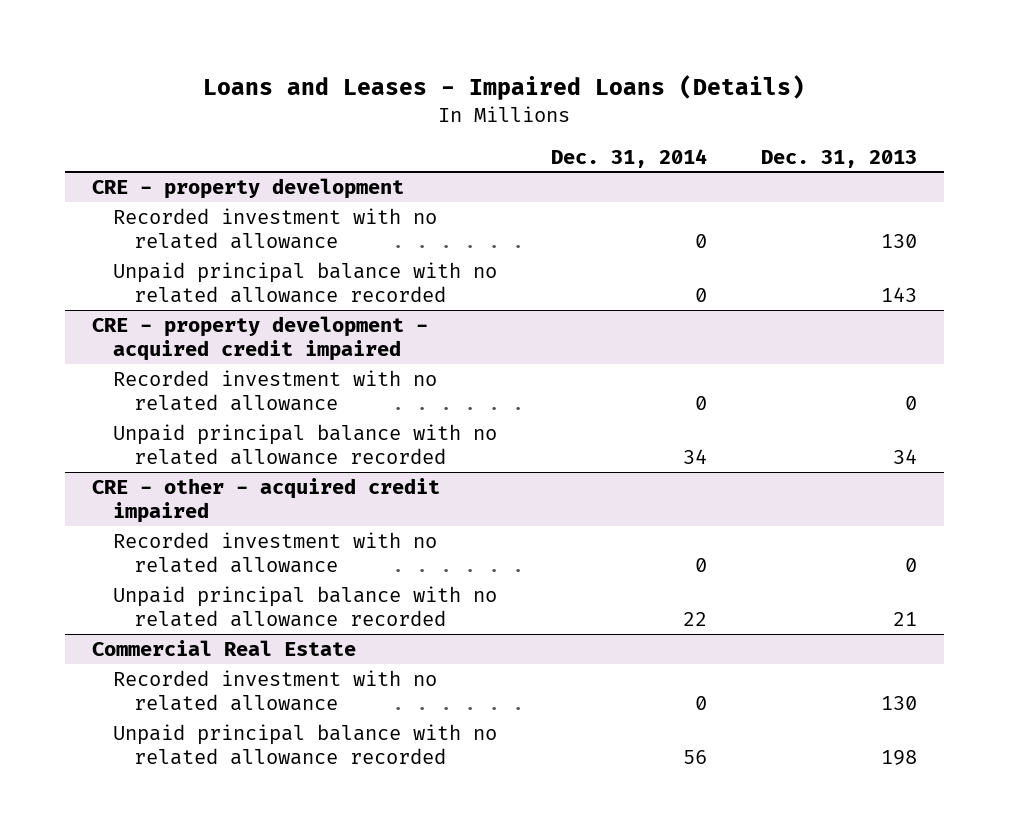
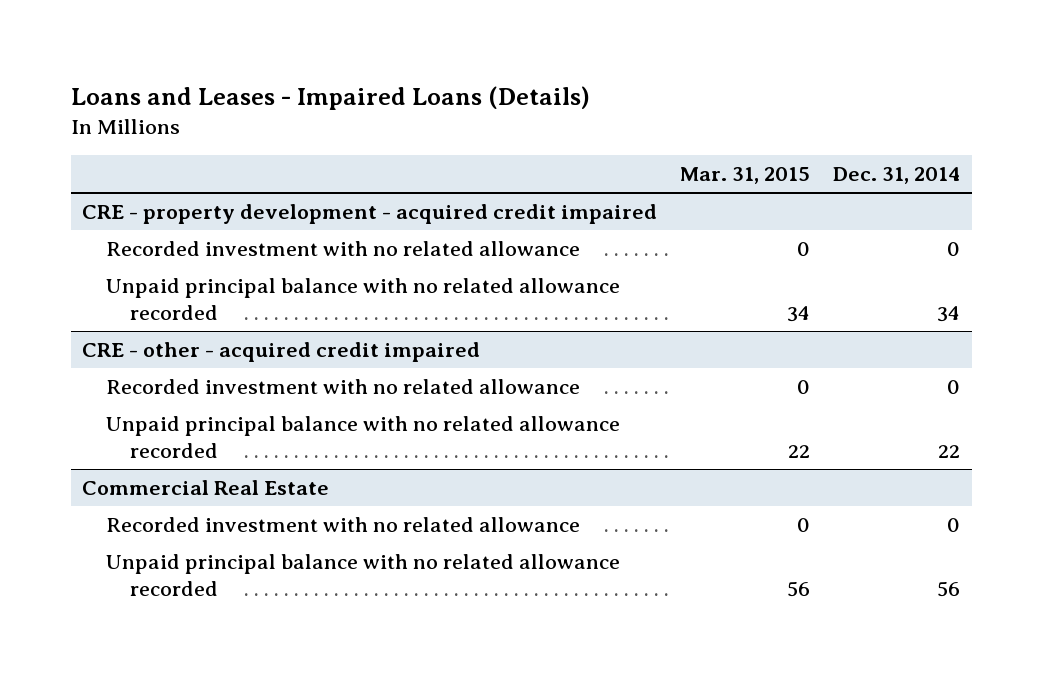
[761,149,918,168] Dec. 31, 2013 -> none
none -> [680,167,811,185] Mar. 31, 2015
[91,177,404,199] CRE - property development -> none
[112,207,437,250] Recorded investment with no related allowance -> none
[112,261,497,304] Unpaid principal balance with no related allowance recorded -> none

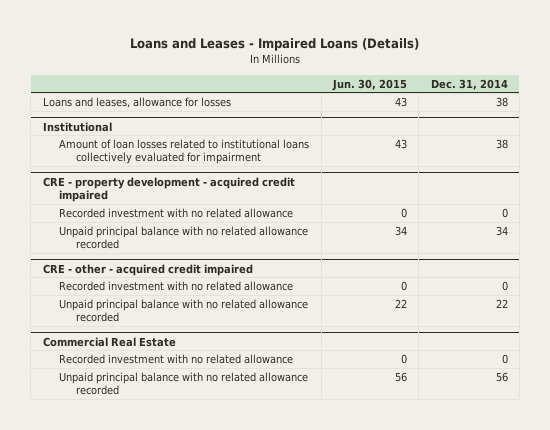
[680,167,811,185] Mar. 31, 2015 -> none
none -> [331,78,407,91] Jun. 30, 2015
none -> [42,96,231,108] Loans and leases, allowance for losses
none -> [42,121,112,132] Institutional
none -> [59,138,310,165] Amount of loan losses related to institutional loans collectively evaluated for impairment

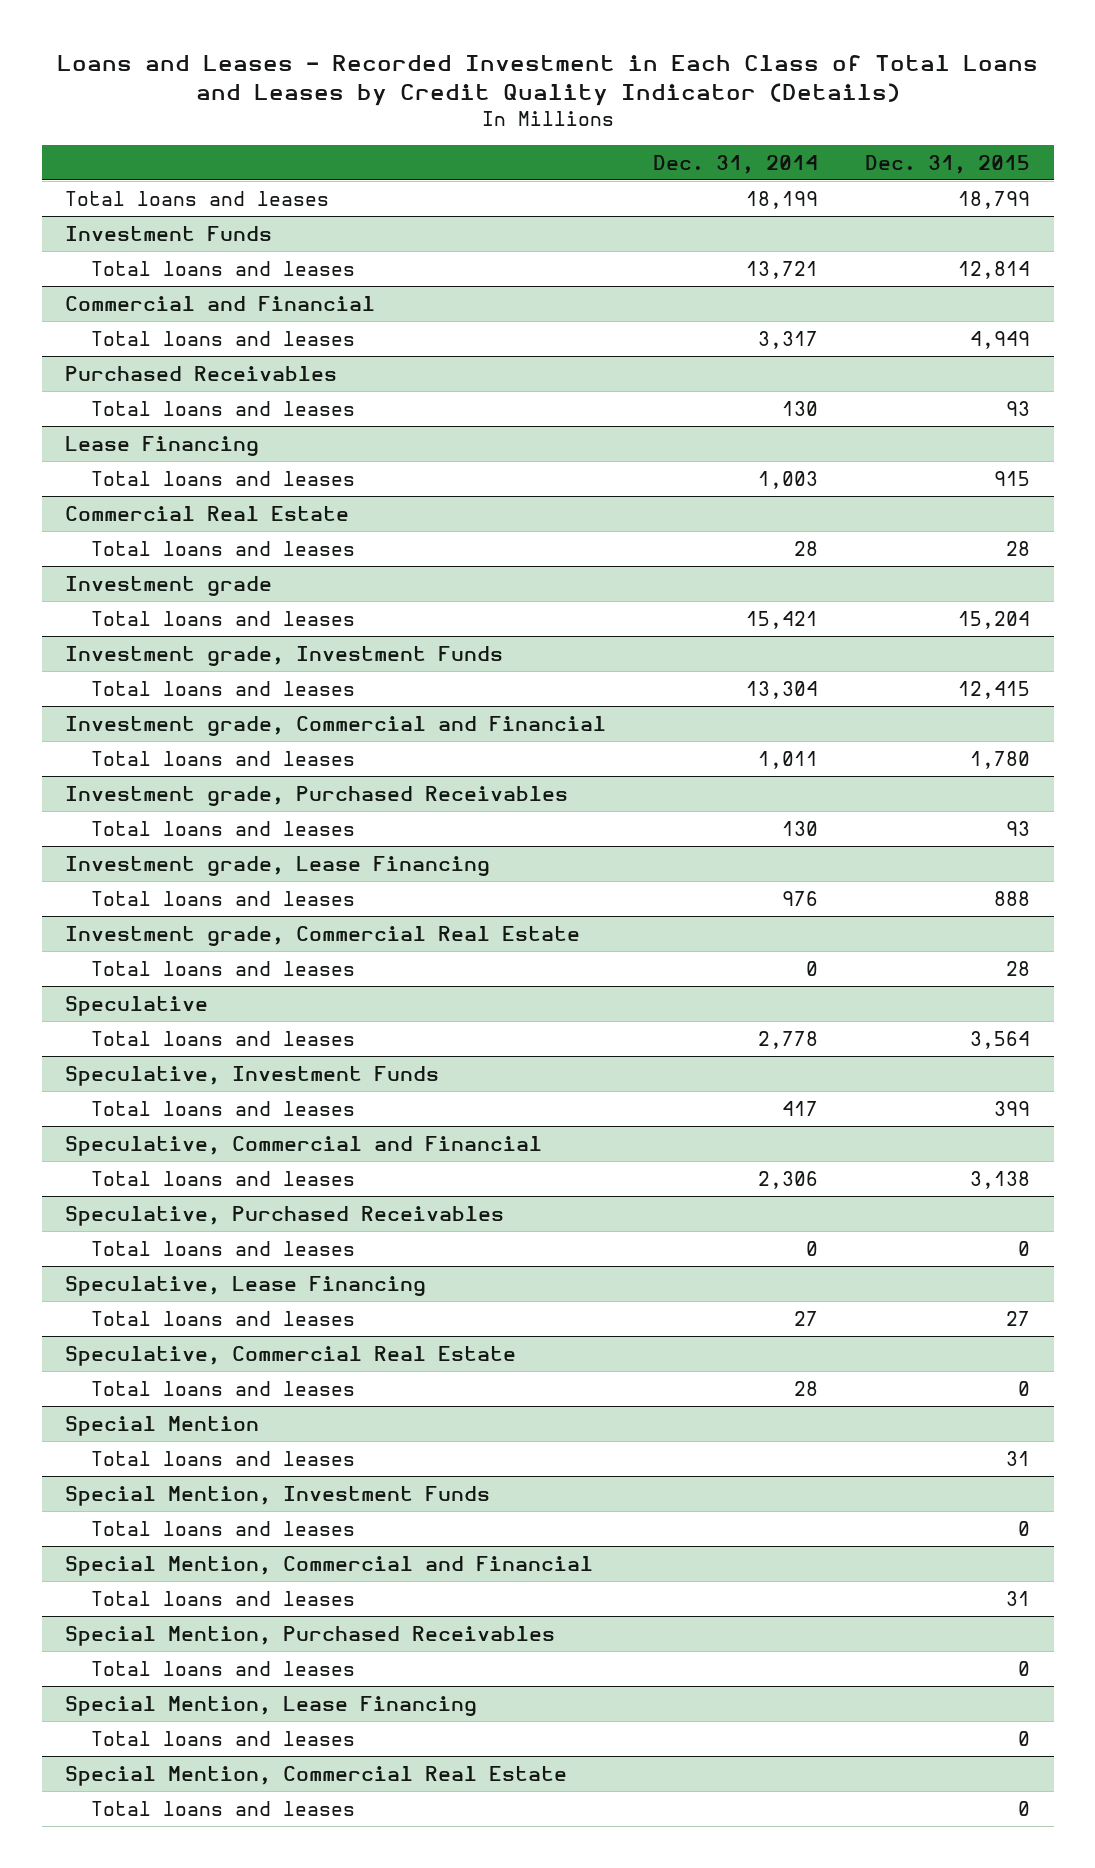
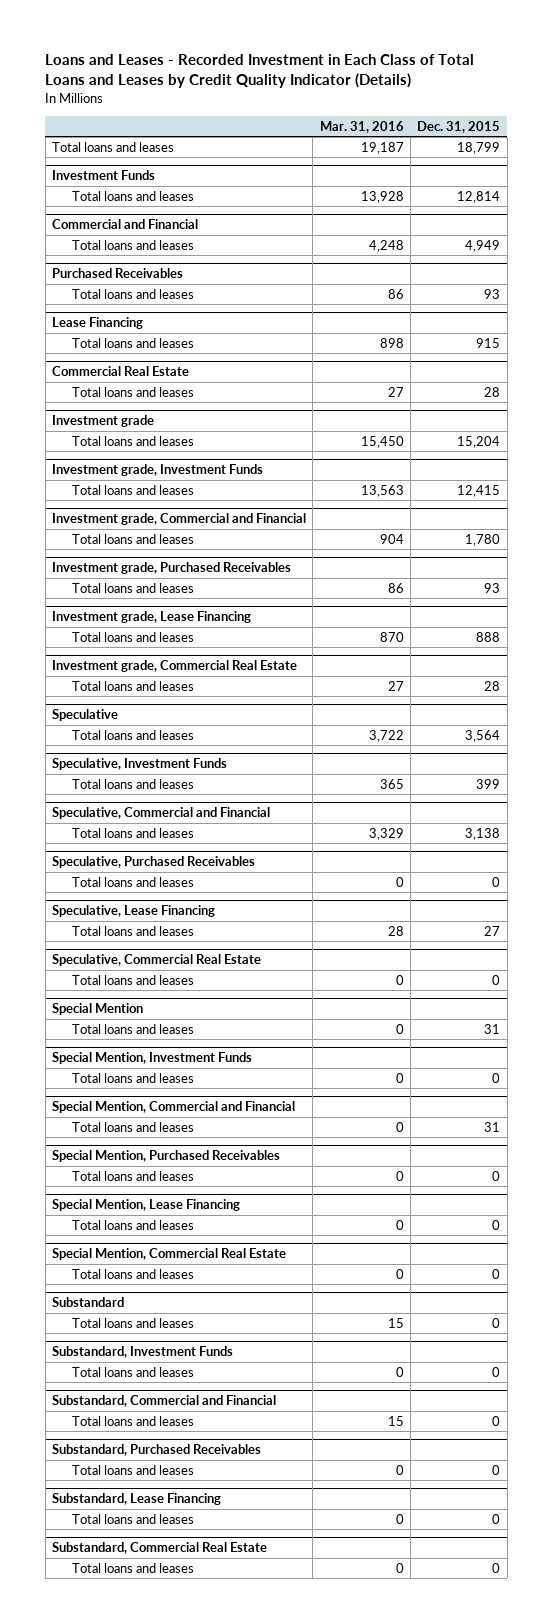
[653,154,819,174] Dec. 31, 2014 -> none
none -> [319,120,404,133] Mar. 31, 2016
none -> [51,1297,124,1308] Substandard
none -> [72,1317,195,1328] Total loans and leases
none -> [51,1346,233,1359] Substandard, Investment Funds
none -> [72,1366,195,1377] Total loans and leases
none -> [51,1395,276,1408] Substandard, Commercial and Financial
none -> [72,1415,195,1426] Total loans and leases
none -> [51,1444,261,1457] Substandard, Purchased Receivables
none -> [72,1464,195,1475] Total loans and leases
none -> [51,1493,221,1506] Substandard, Lease Financing
none -> [72,1513,195,1524] Total loans and leases
none -> [51,1542,267,1555] Substandard, Commercial Real Estate
none -> [72,1562,195,1573] Total loans and leases

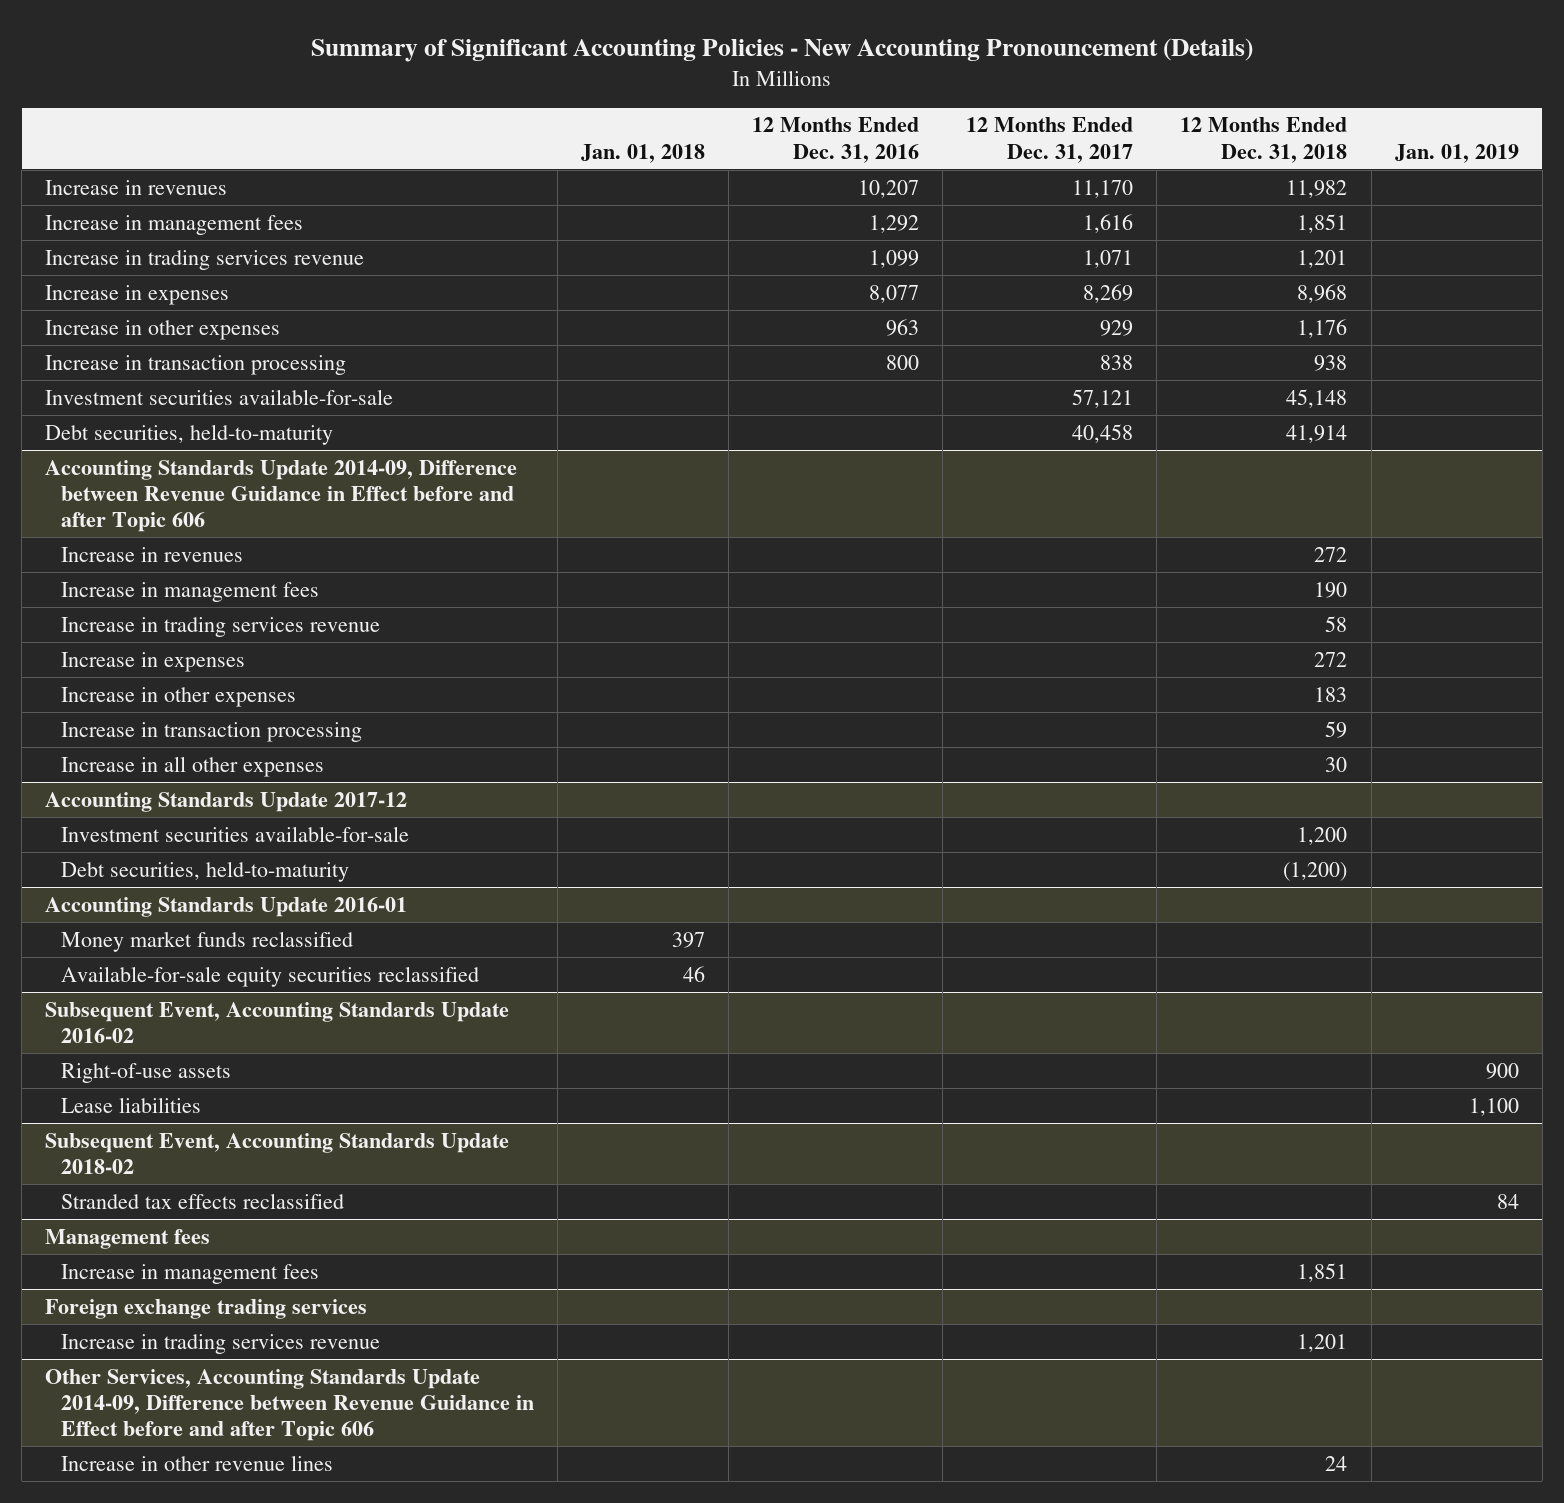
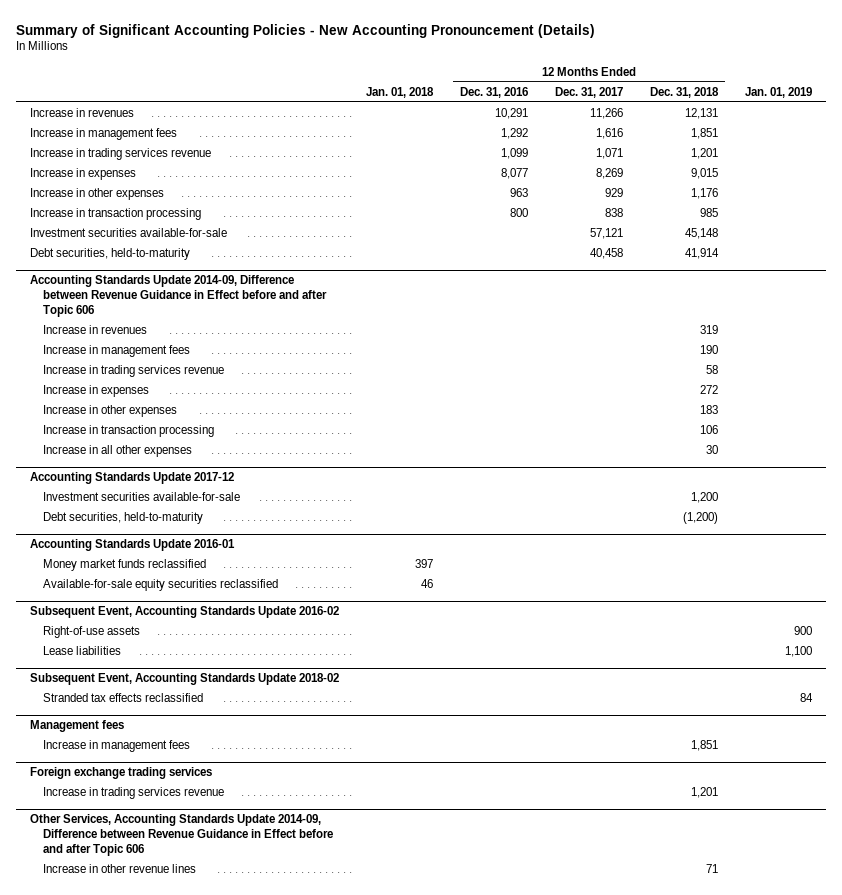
[858,179,920,198] 10,207 -> [495,107,529,119] 10,291
[1072,179,1134,198] 11,170 -> [590,107,624,119] 11,266
[1286,179,1348,198] 11,982 -> [685,107,719,119] 12,131
[1297,283,1348,303] 8,968 -> [691,167,719,179] 9,015
[1314,354,1348,371] 938 -> [700,207,719,217] 985
[1314,546,1348,562] 272 -> [700,324,719,334] 319
[1325,720,1348,738] 59 -> [700,424,719,434] 106
[1325,1455,1348,1471] 24 -> [706,863,719,873] 71

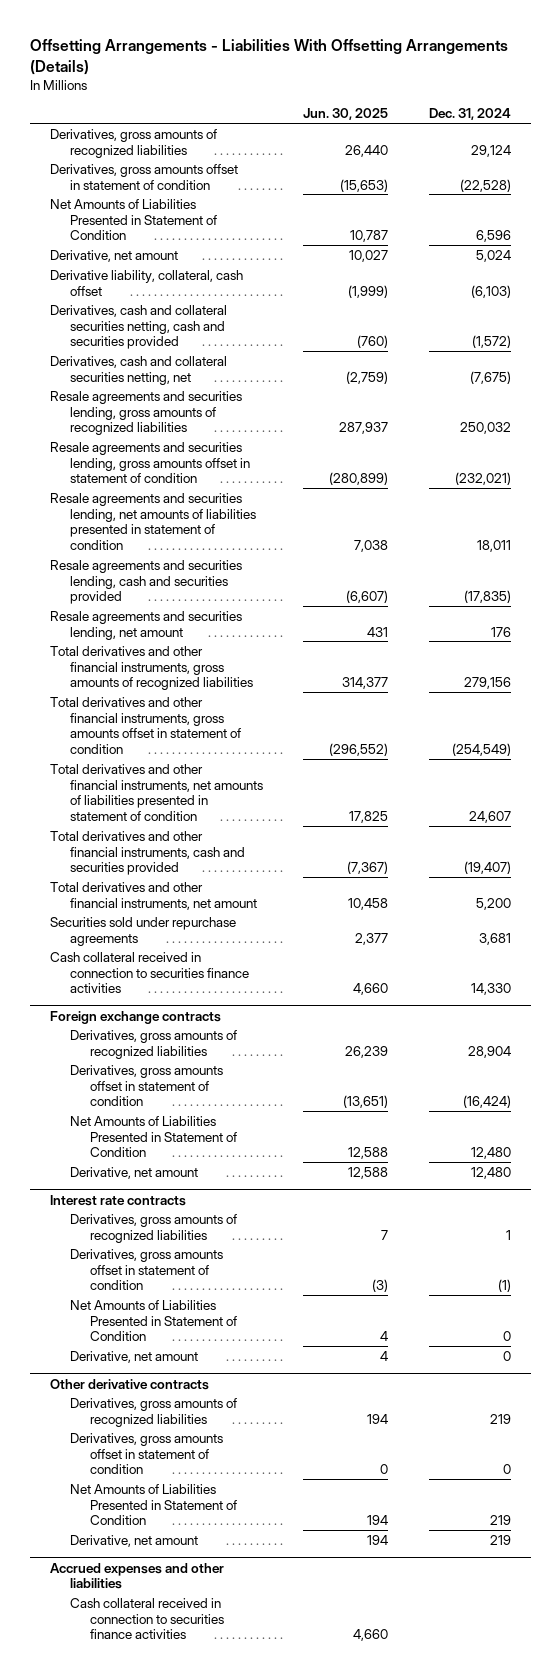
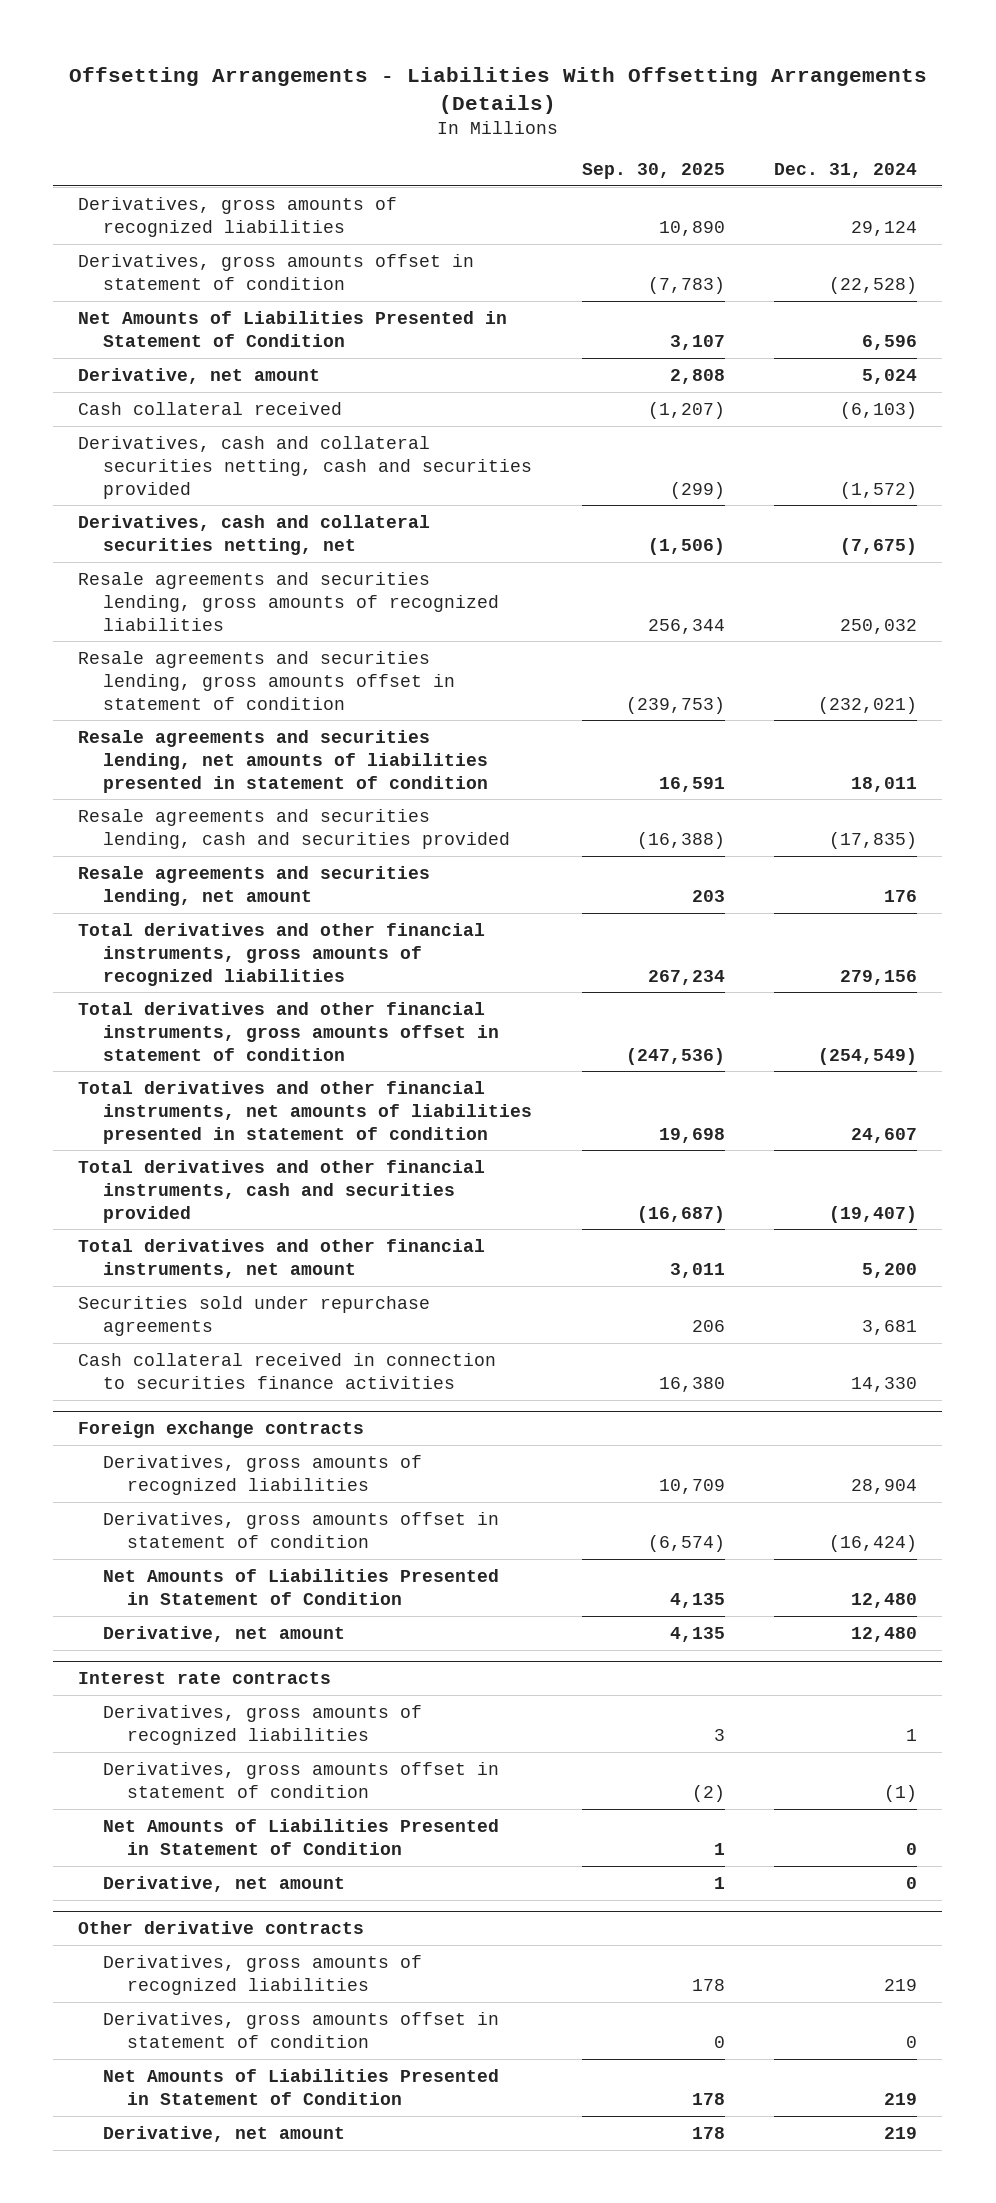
[303,108,389,121] Jun. 30, 2025 -> none
none -> [581,163,725,180] Sep. 30, 2025
[49,269,243,296] Derivative liability, collateral, cash offset -> [78,401,343,415] Cash collateral received
[49,1562,224,1590] Accrued expenses and other liabilities -> none
[69,1597,225,1640] Cash collateral received in connection to securities finance activities -> none

